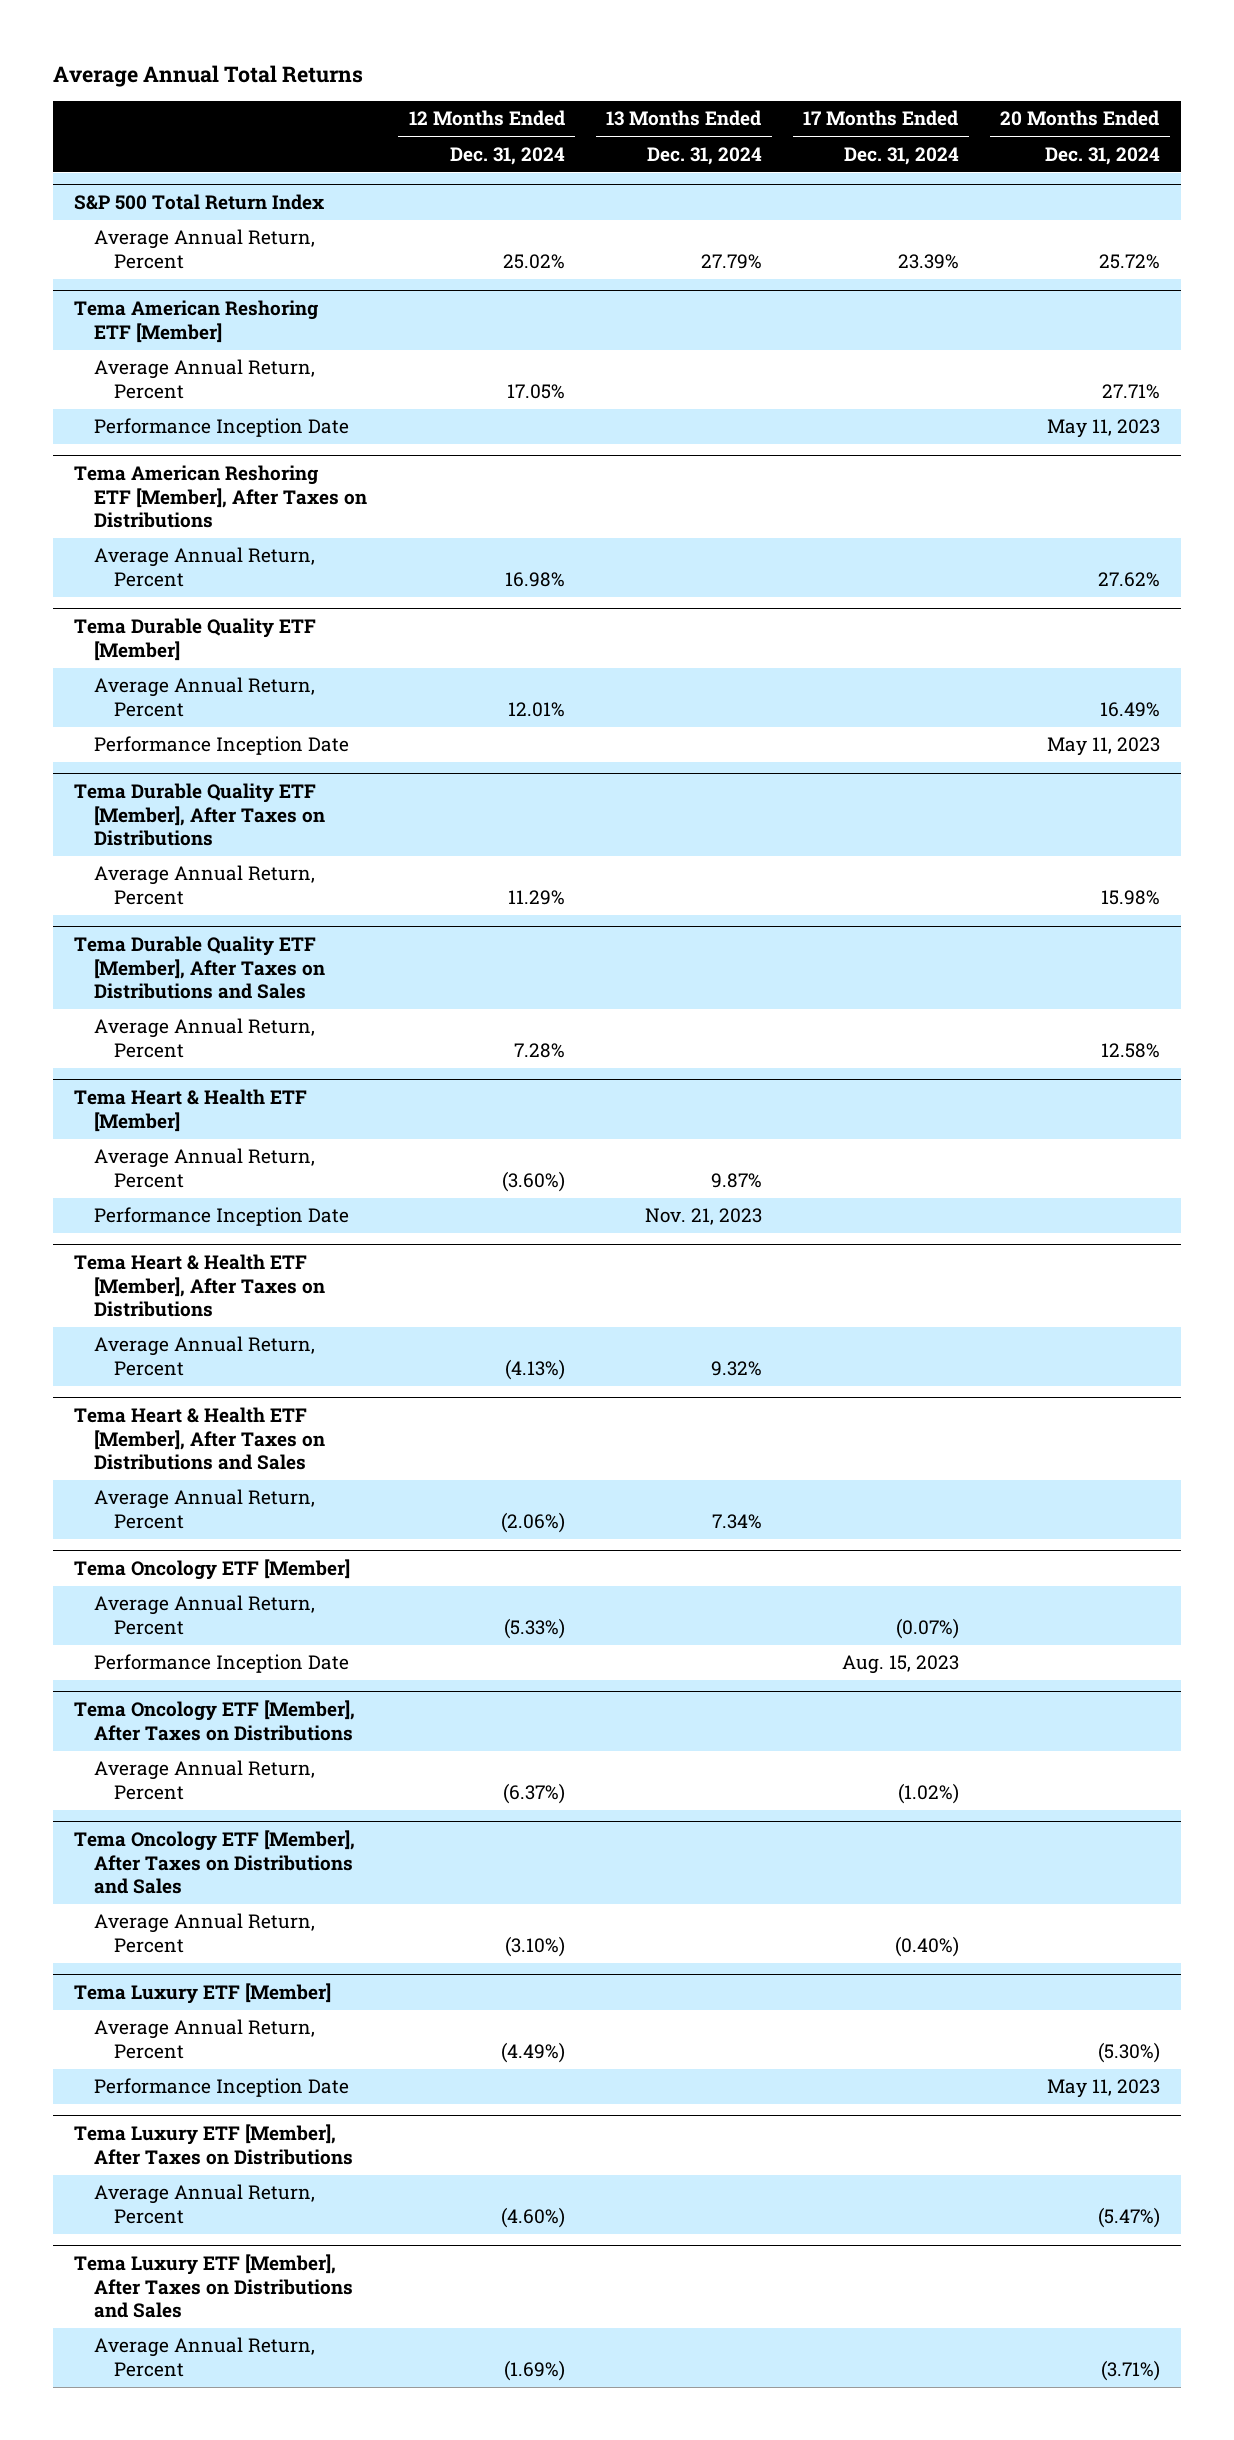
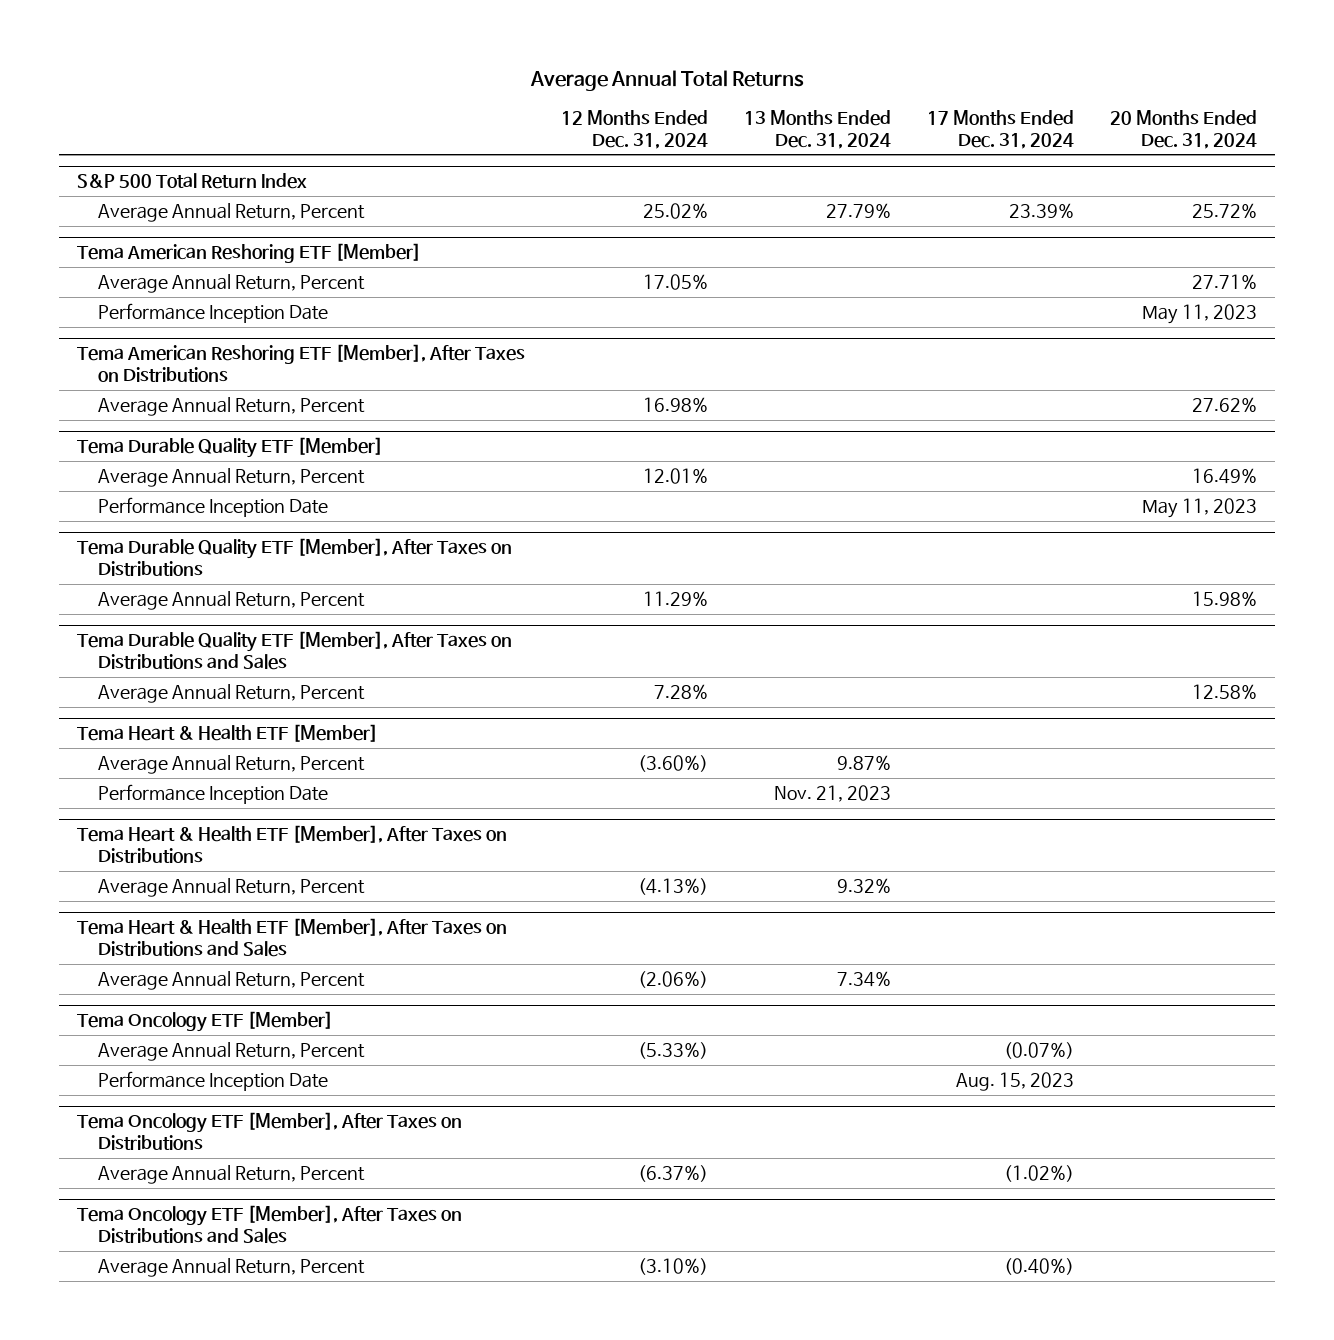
[74,1983,332,2005] Tema Luxury ETF [Member] -> none
[94,2019,316,2060] Average Annual Return, Percent -> none
[94,2078,350,2098] Performance Inception Date -> none
[74,2124,354,2165] Tema Luxury ETF [Member], After Taxes on Distributions -> none
[94,2184,316,2225] Average Annual Return, Percent -> none
[74,2254,354,2319] Tema Luxury ETF [Member], After Taxes on Distributions and Sales -> none
[94,2337,316,2378] Average Annual Return, Percent -> none

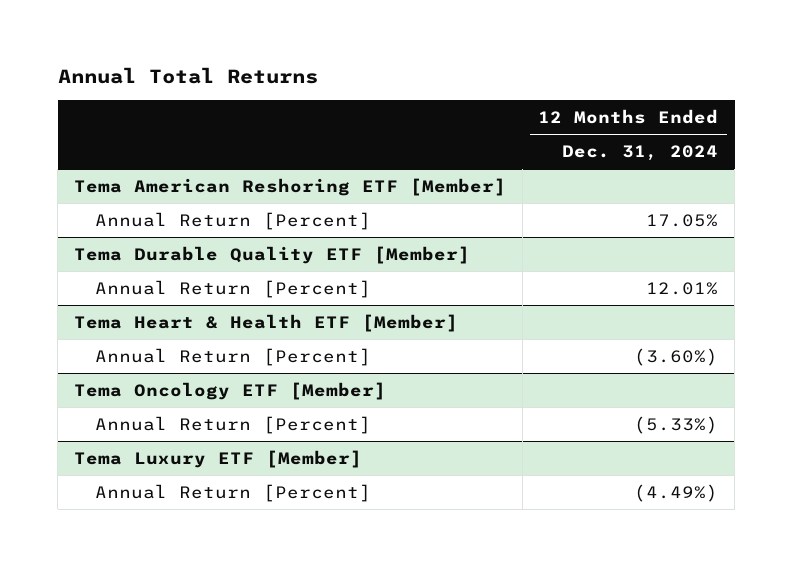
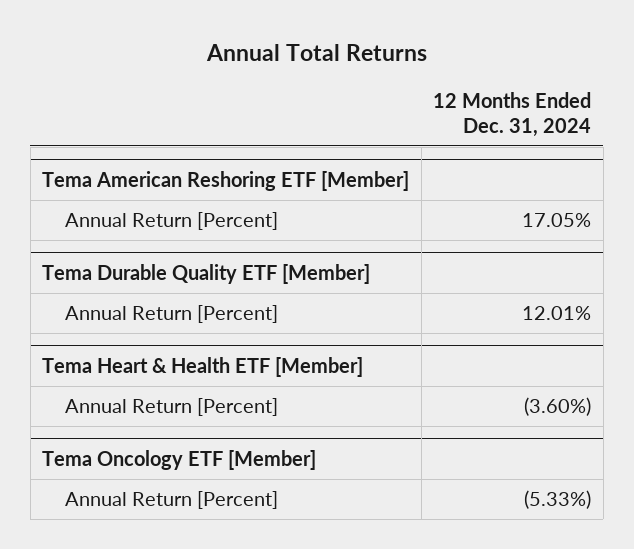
[73,449,362,468] Tema Luxury ETF [Member] -> none
[94,483,371,502] Annual Return [Percent] -> none

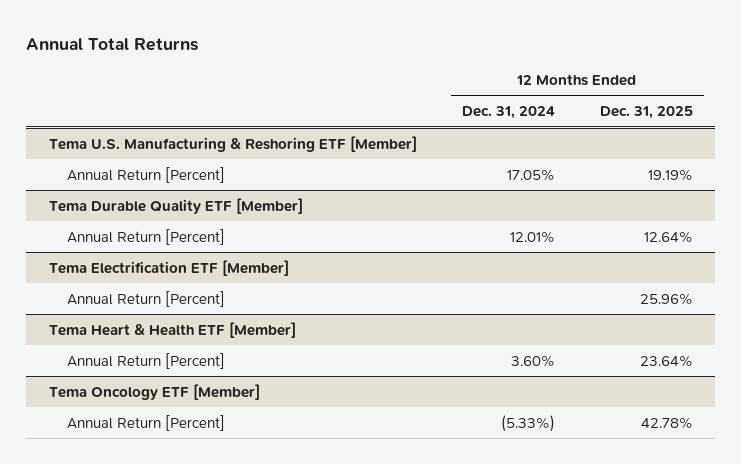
none -> [599,106,693,120] Dec. 31, 2025
[42,170,410,191] Tema American Reshoring ETF [Member] -> [48,135,417,152] Tema U.S. Manufacturing & Reshoring ETF [Member]
none -> [48,259,289,276] Tema Electrification ETF [Member]
none -> [66,290,225,307] Annual Return [Percent]
[524,397,592,417] (3.60%) -> [510,354,555,367] 3.60%

